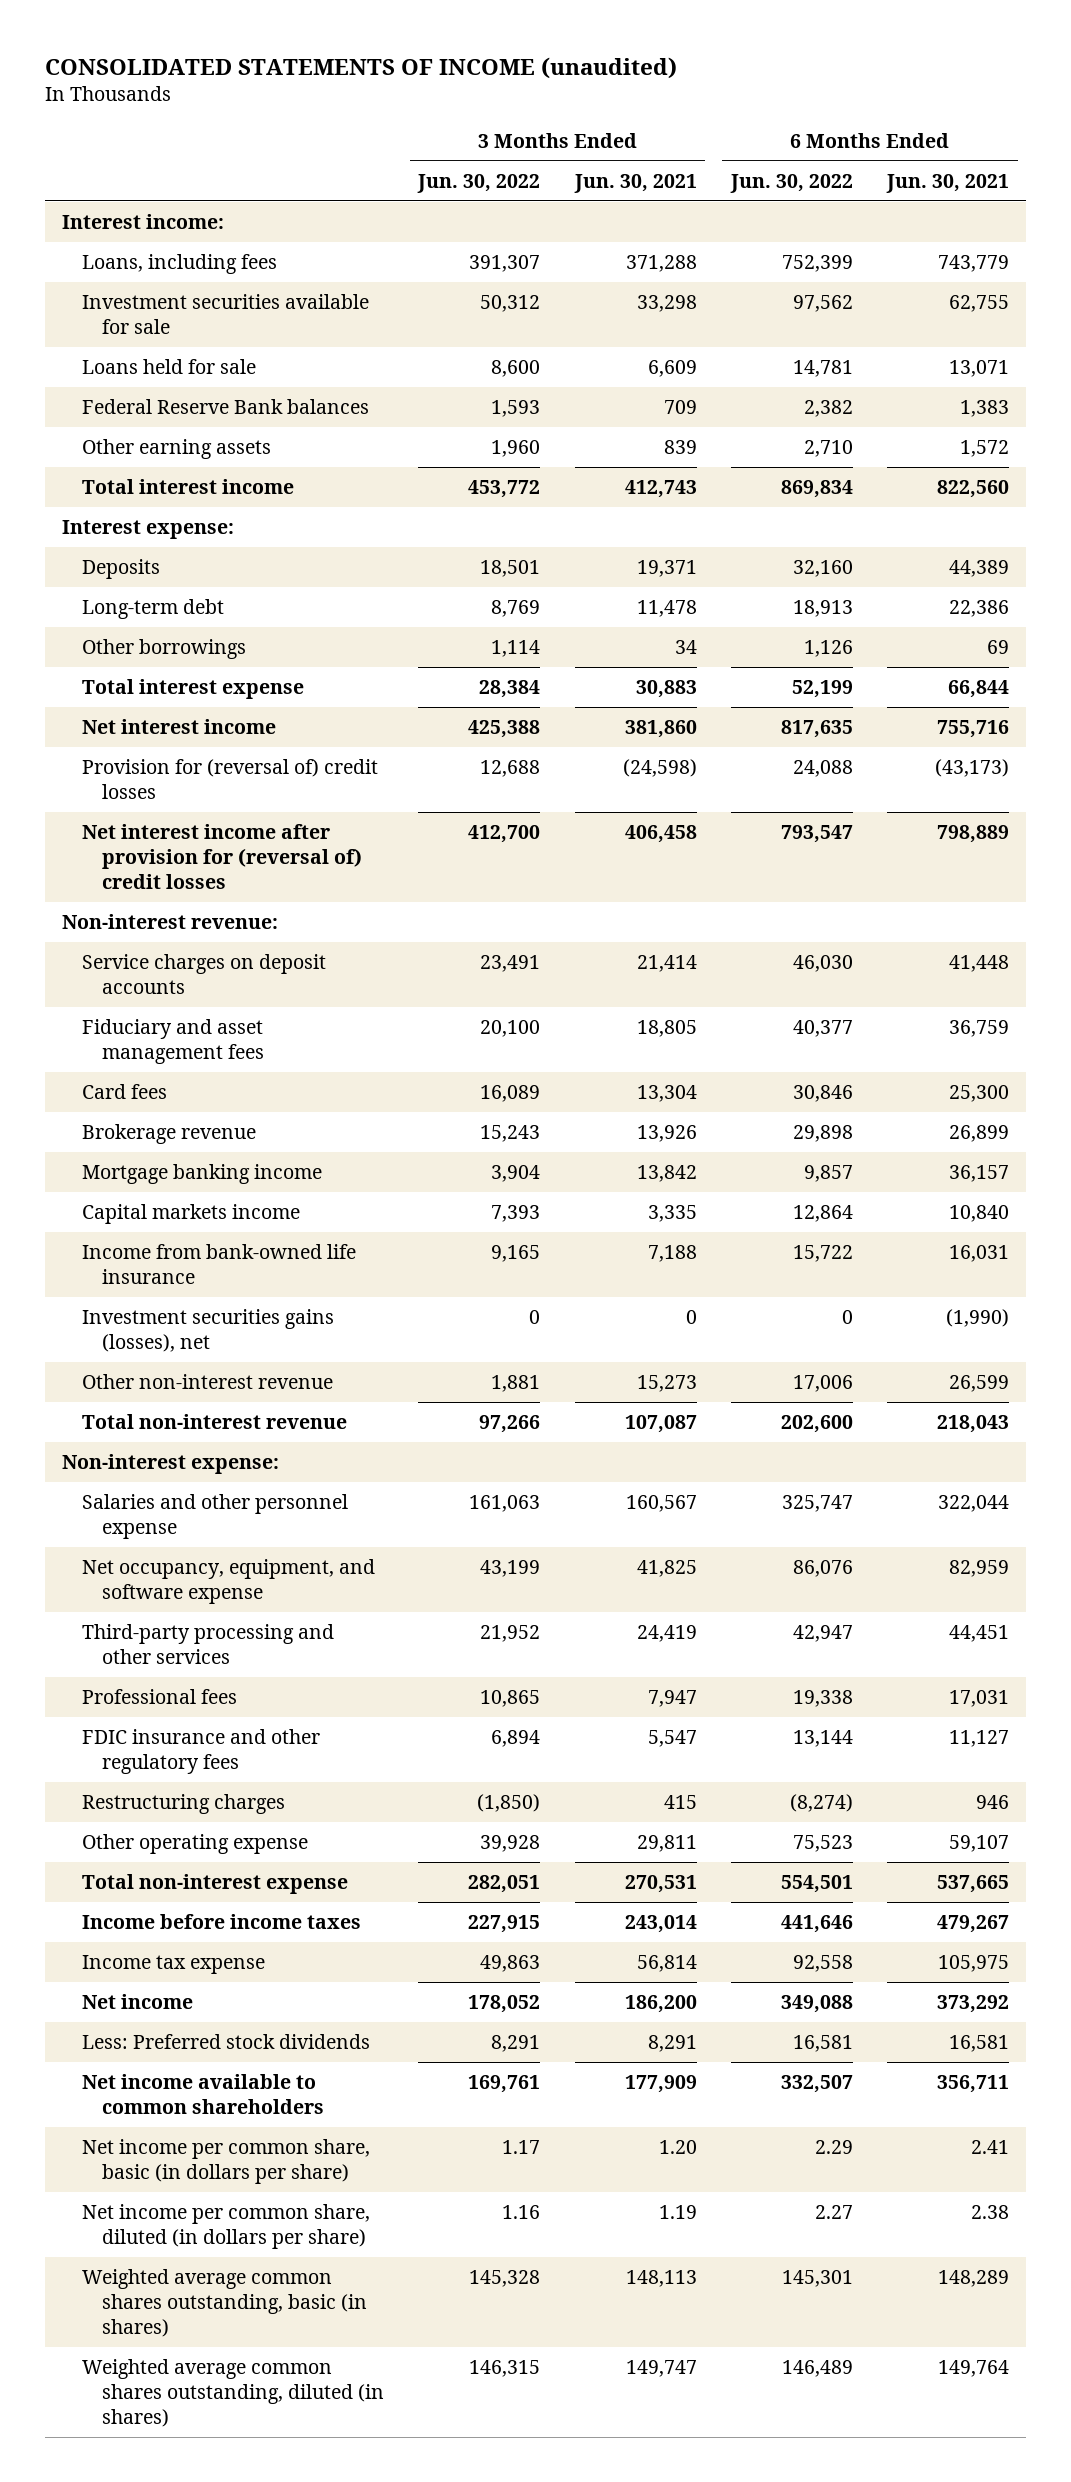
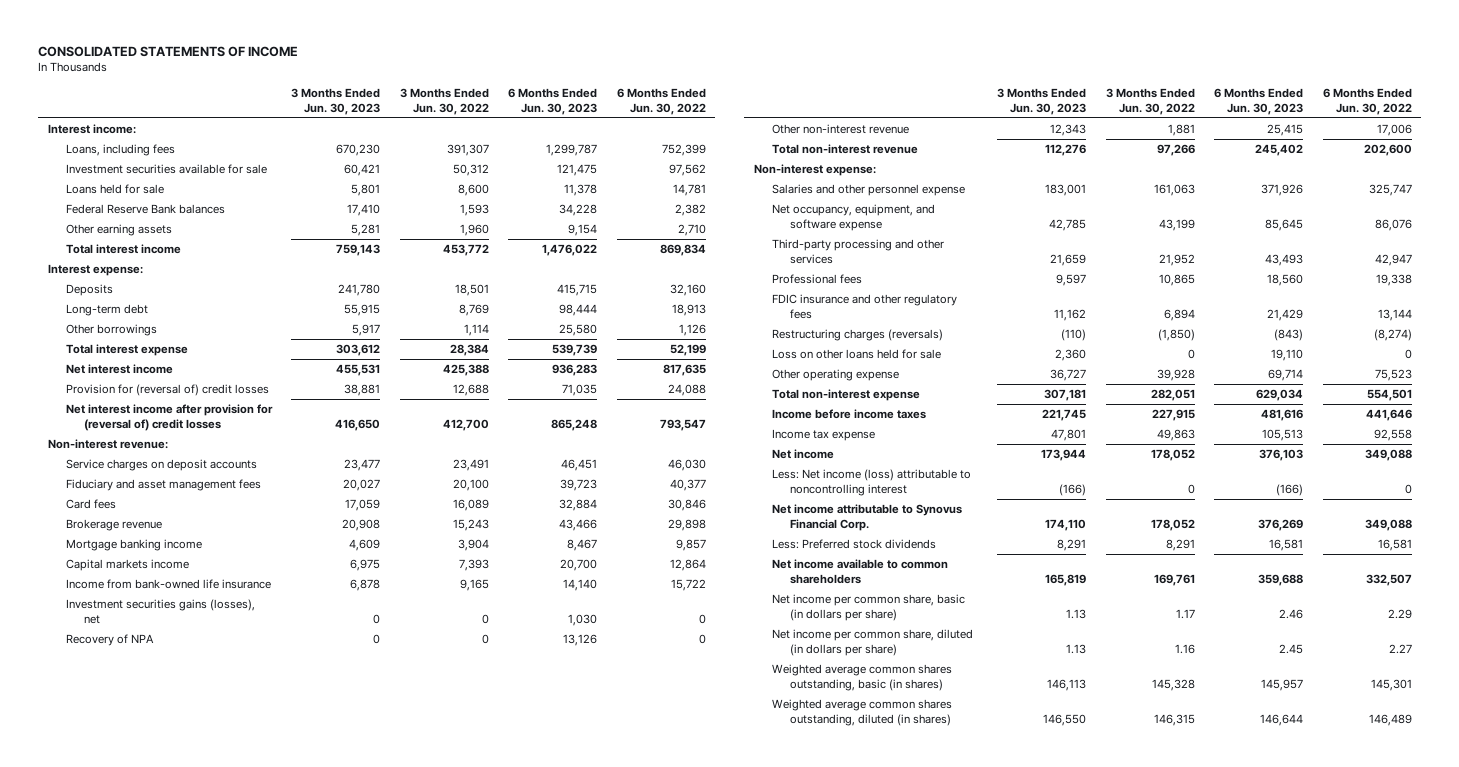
[44,57,677,80] CONSOLIDATED STATEMENTS OF INCOME (unaudited) -> [38,45,299,57] CONSOLIDATED STATEMENTS OF INCOME
[573,173,697,193] Jun. 30, 2021 -> none
[886,173,1010,193] Jun. 30, 2021 -> none
none -> [291,88,381,115] 3 Months Ended Jun. 30, 2023
none -> [508,88,598,115] 6 Months Ended Jun. 30, 2023
none -> [66,634,155,647] Recovery of NPA
[81,1793,285,1814] Restructuring charges -> [772,329,944,342] Restructuring charges (reversals)
none -> [772,349,942,360] Loss on other loans held for sale
none -> [772,469,972,496] Less: Net income (loss) attributable to noncontrolling interest
none -> [772,504,963,531] Net income attributable to Synovus Financial Corp.

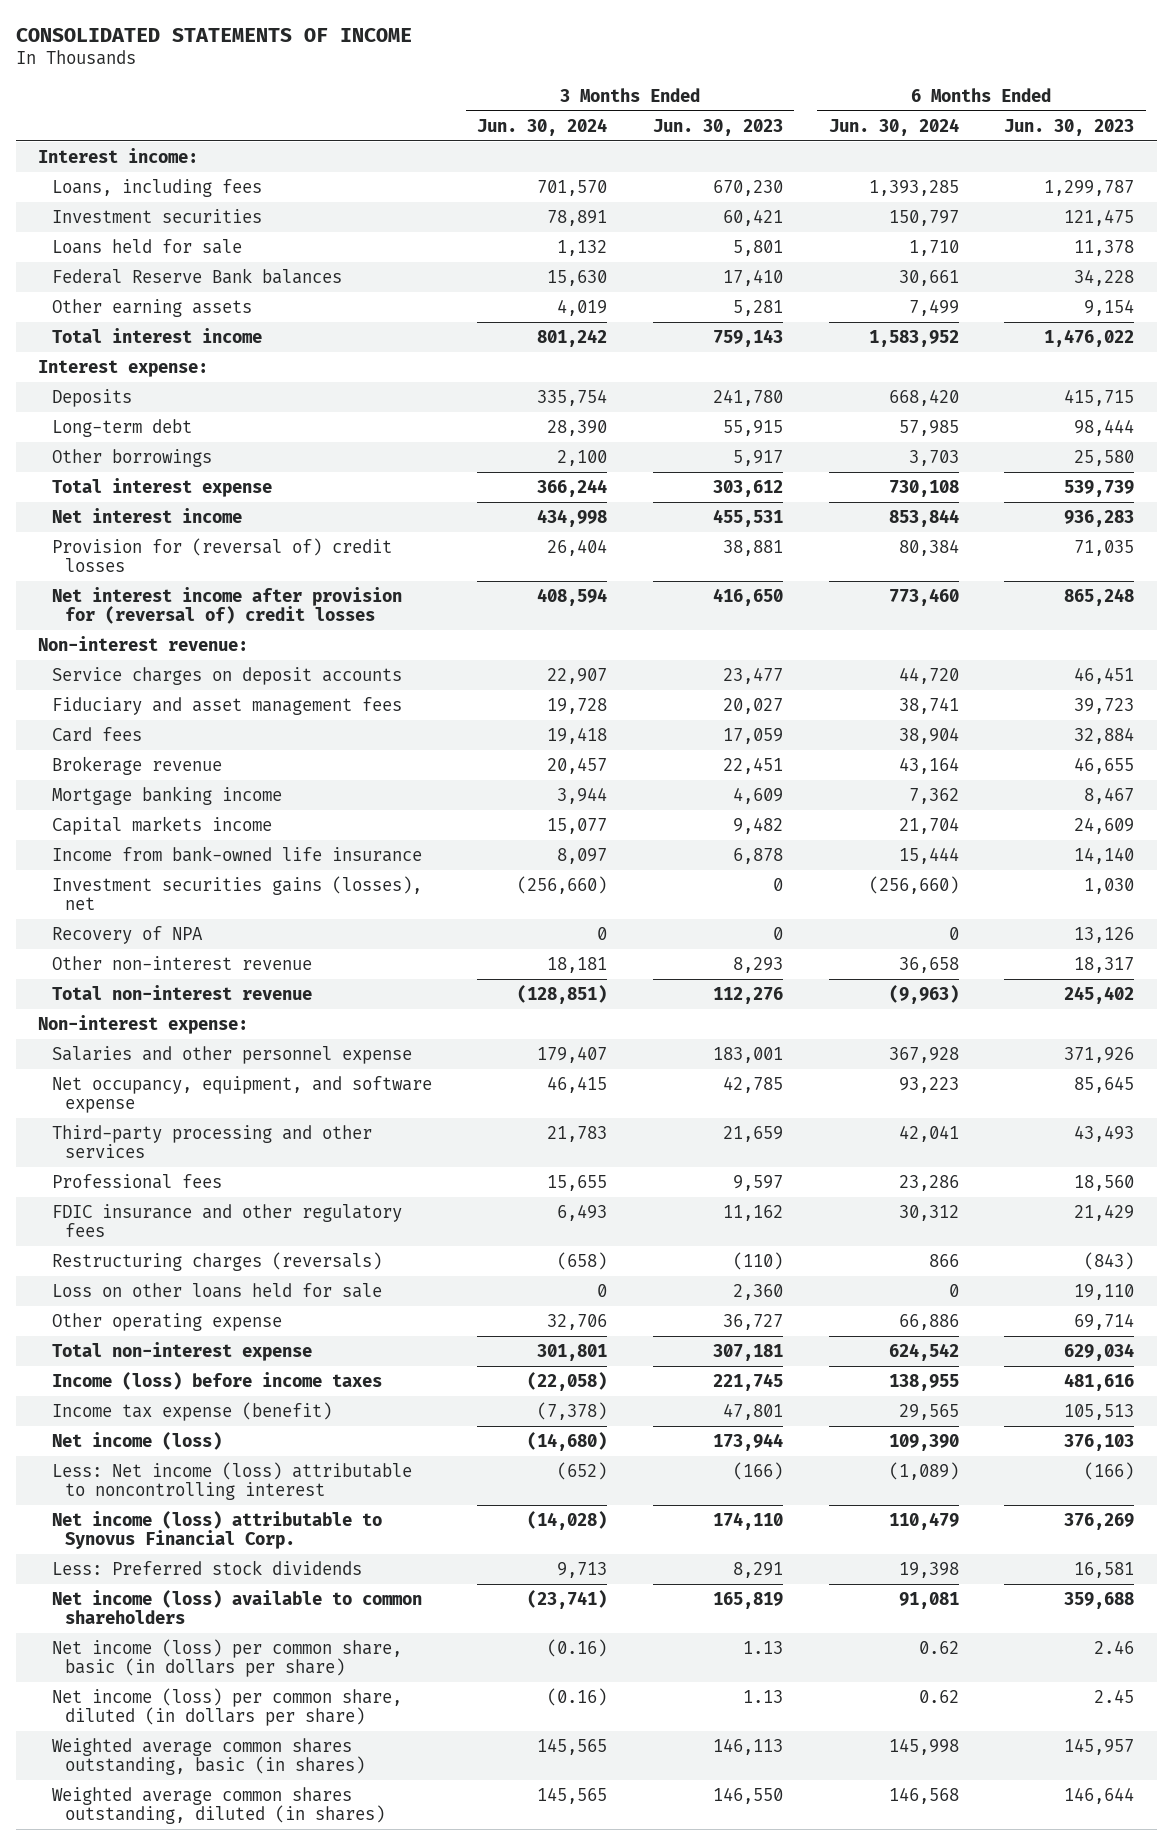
[399,88,489,115] 3 Months Ended Jun. 30, 2022 -> none
[616,88,706,115] 6 Months Ended Jun. 30, 2022 -> none
none -> [477,117,608,136] Jun. 30, 2024
none -> [828,117,959,136] Jun. 30, 2024
[66,164,268,175] Investment securities available for sale -> [51,208,262,223] Investment securities
[342,519,381,532] 20,908 -> [723,756,784,774] 22,451
[559,519,598,532] 43,466 -> [1074,756,1135,774] 46,655
[350,559,381,572] 6,975 -> [733,816,784,834] 9,482
[560,559,598,572] 20,700 -> [1074,816,1135,834] 24,609
[1050,124,1087,137] 12,343 -> [733,956,784,973] 8,293
[1267,124,1304,137] 25,415 -> [1074,956,1135,973] 18,317
[772,409,927,420] Income before income taxes -> [51,1371,382,1390] Income (loss) before income taxes
[772,429,876,442] Income tax expense -> [51,1401,332,1421] Income tax expense (benefit)
[772,449,835,460] Net income -> [51,1431,222,1450] Net income (loss)
[772,504,963,531] Net income attributable to Synovus Financial Corp. -> [51,1510,382,1550] Net income (loss) attributable to Synovus Financial Corp.
[772,559,949,584] Net income available to common shareholders -> [51,1589,422,1625] Net income (loss) available to common shareholders
[772,594,966,621] Net income per common share, basic (in dollars per share) -> [51,1638,402,1678] Net income (loss) per common share, basic (in dollars per share)
[772,629,974,656] Net income per common share, diluted (in dollars per share) -> [51,1687,402,1727] Net income (loss) per common share, diluted (in dollars per share)

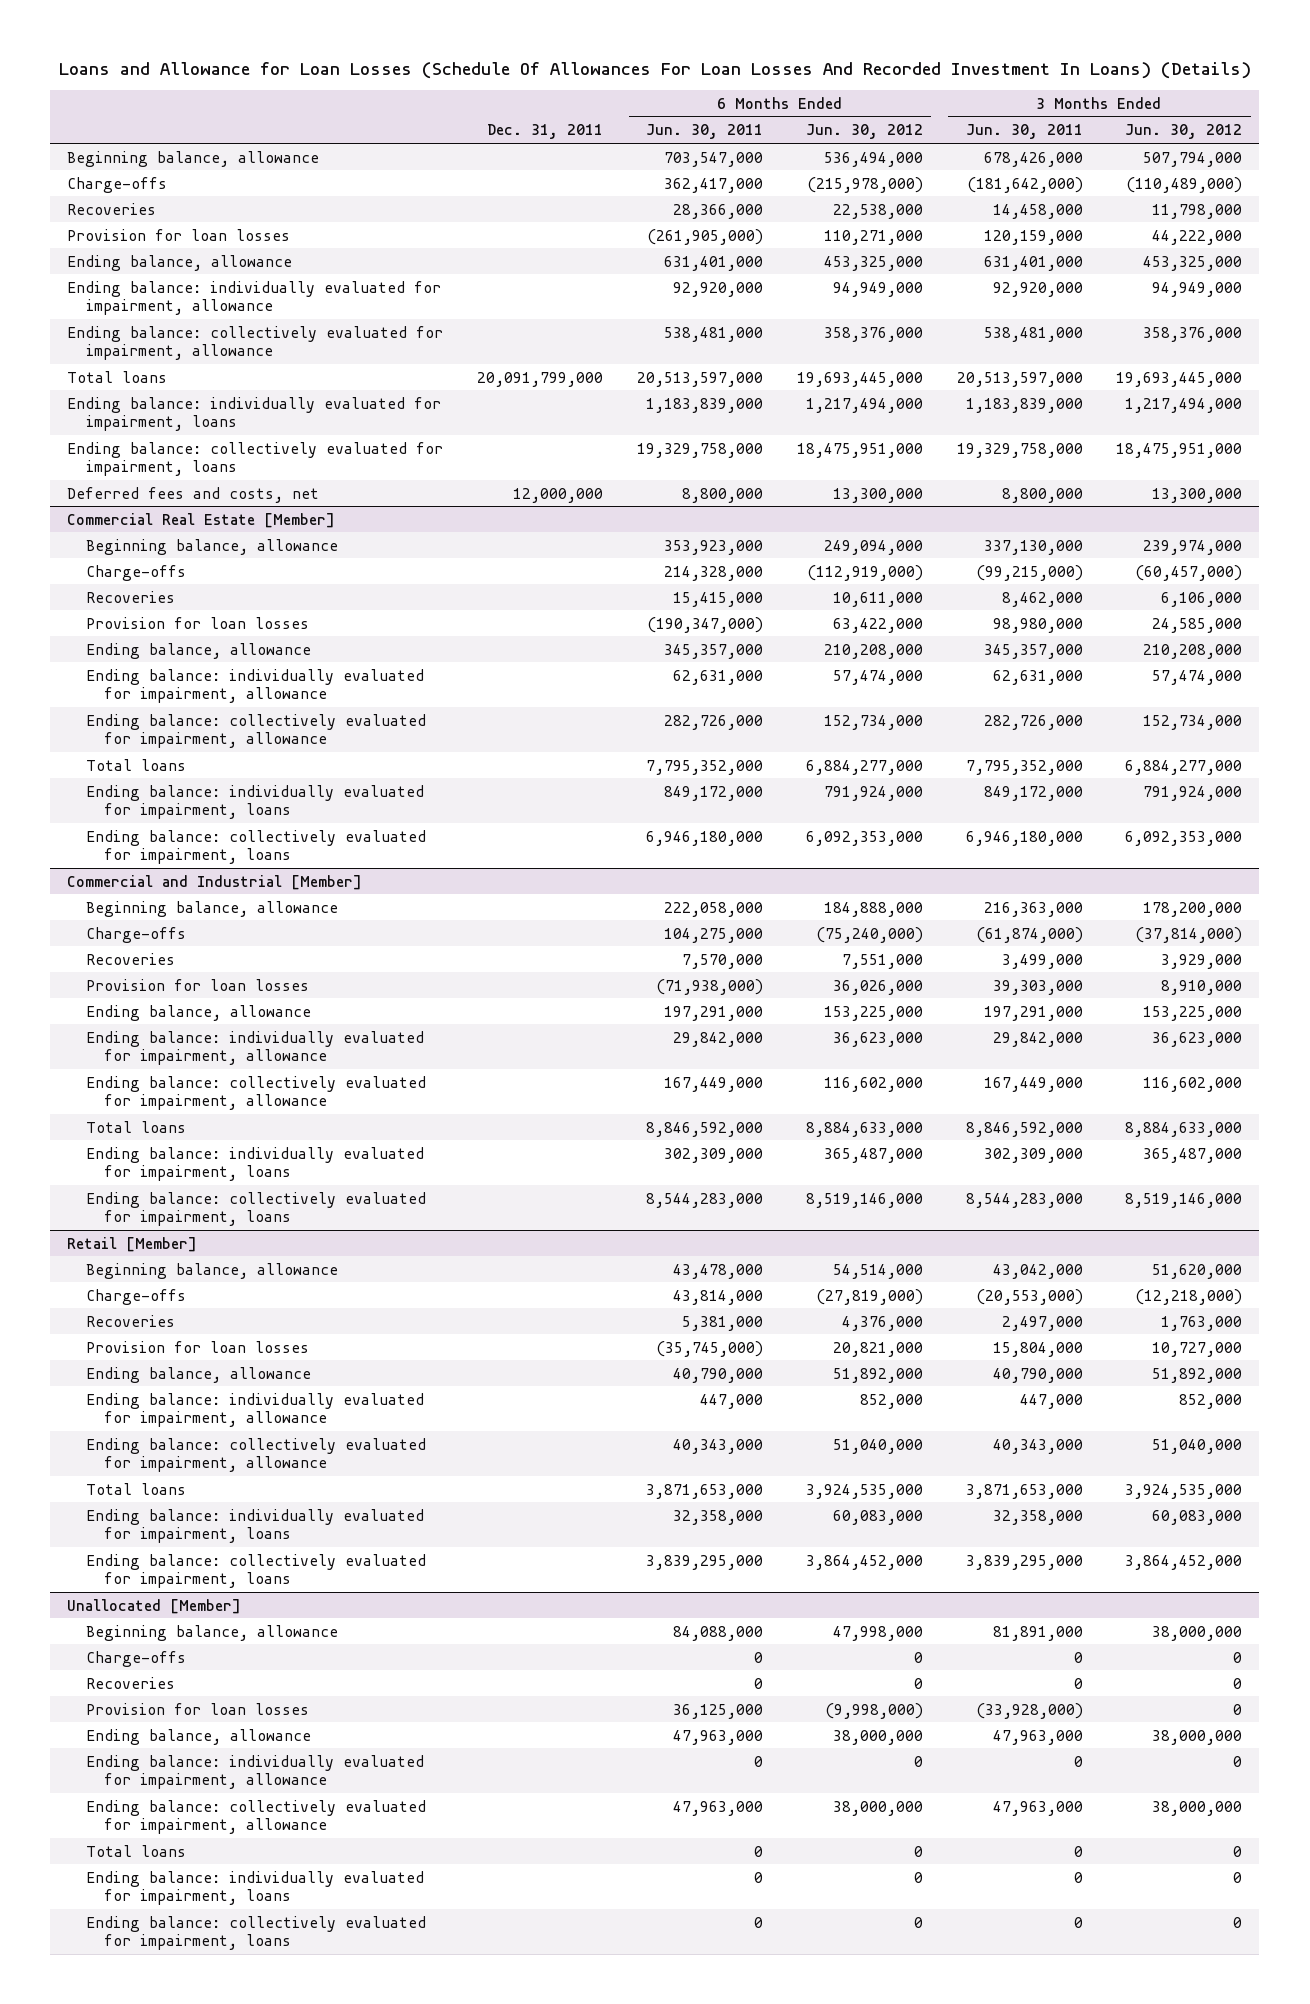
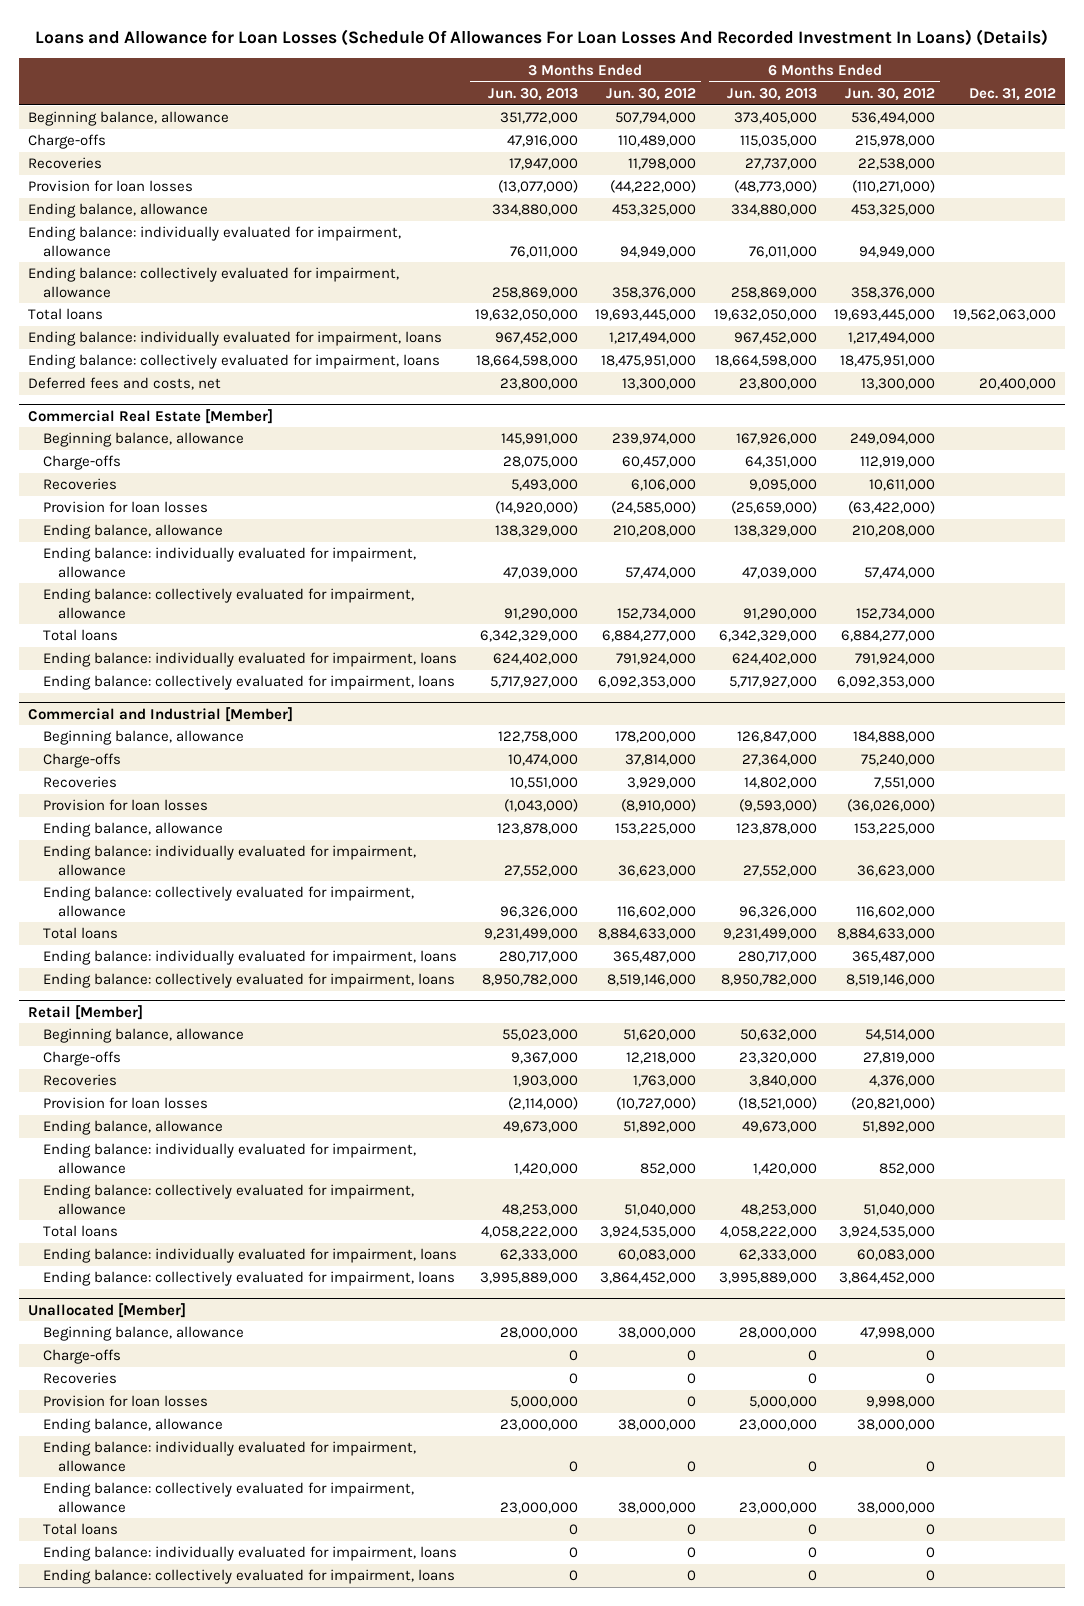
[487,124,604,140] Dec. 31, 2011 -> none
[645,124,763,140] Jun. 30, 2011 -> none
[965,124,1083,140] Jun. 30, 2011 -> none
none -> [487,87,578,101] Jun. 30, 2013
none -> [726,87,817,101] Jun. 30, 2013
none -> [968,87,1056,101] Dec. 31, 2012
[806,176,923,193] (215,978,000) -> [855,135,936,148] 215,978,000
[1126,176,1243,193] (110,489,000) -> [618,135,697,148] 110,489,000
[823,229,923,245] 110,271,000 -> [852,180,936,194] (110,271,000)
[1152,229,1243,245] 44,222,000 -> [610,180,697,194] (44,222,000)
[806,564,923,581] (112,919,000) -> [860,456,936,469] 112,919,000
[1135,564,1243,581] (60,457,000) -> [622,456,697,469] 60,457,000
[832,617,923,633] 63,422,000 -> [848,501,936,515] (63,422,000)
[1152,617,1243,633] 24,585,000 -> [611,501,697,515] (24,585,000)
[815,926,923,943] (75,240,000) -> [861,754,936,767] 75,240,000
[1135,926,1243,943] (37,814,000) -> [625,754,697,767] 37,814,000
[832,979,923,995] 36,026,000 -> [847,799,936,813] (36,026,000)
[1161,979,1243,995] 8,910,000 -> [621,799,697,813] (8,910,000)
[815,1288,923,1305] (27,819,000) -> [863,1052,936,1065] 27,819,000
[1135,1288,1243,1305] (12,218,000) -> [626,1052,697,1065] 12,218,000
[832,1341,923,1357] 20,821,000 -> [851,1097,936,1111] (20,821,000)
[1152,1341,1243,1357] 10,727,000 -> [616,1097,697,1111] (10,727,000)
[824,1702,923,1719] (9,998,000) -> [866,1396,936,1409] 9,998,000

